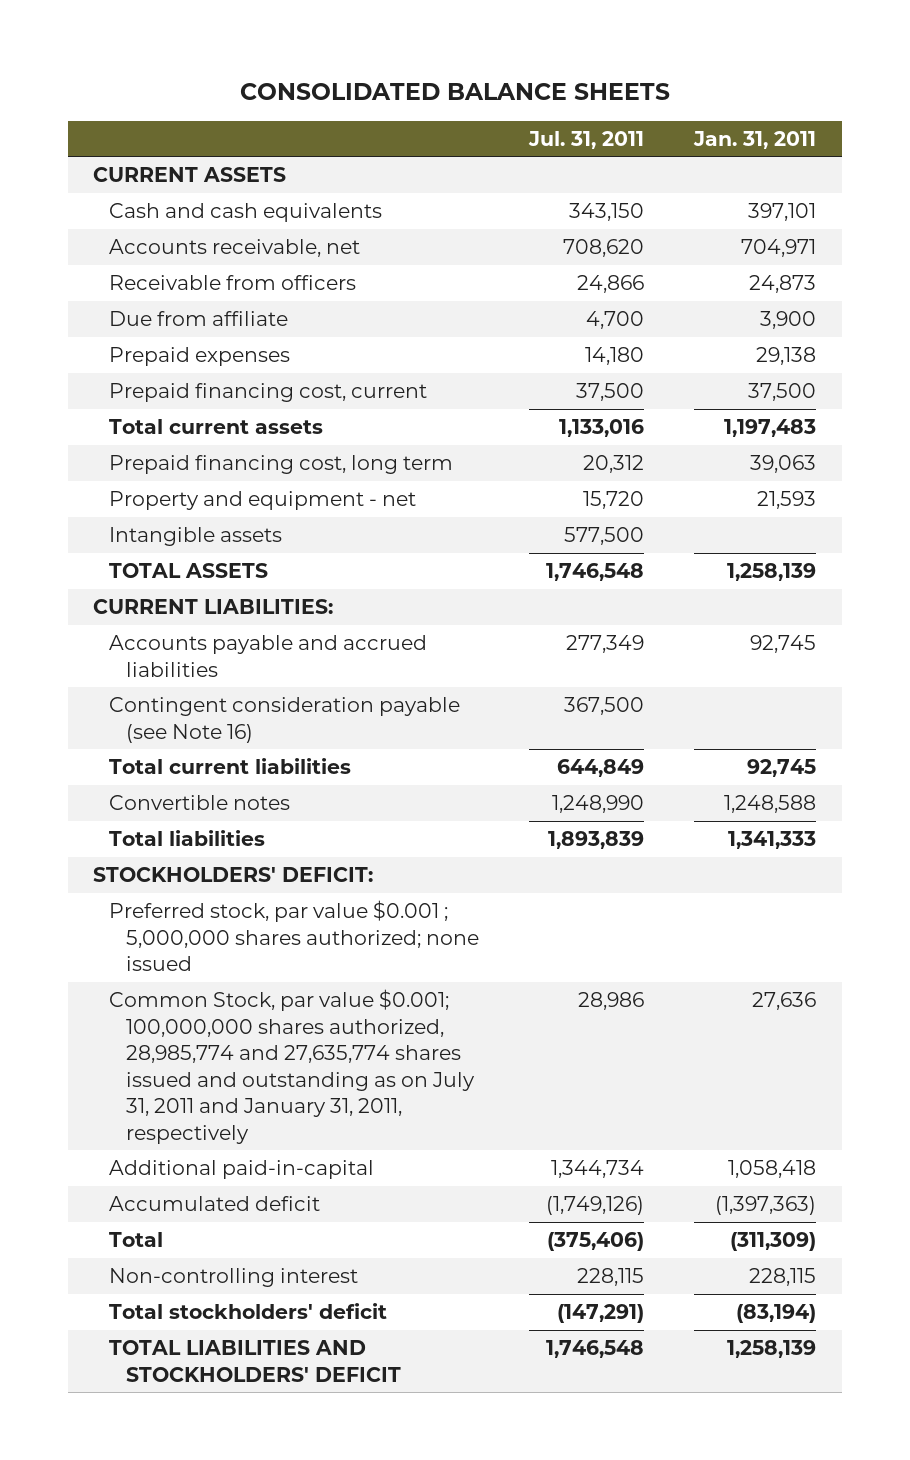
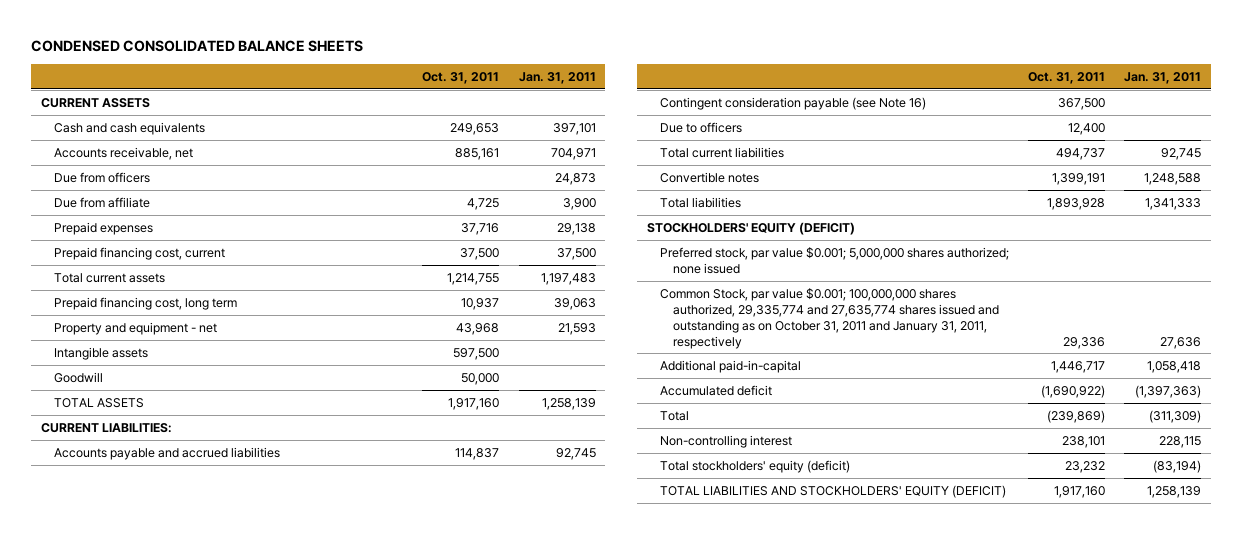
[239,83,670,101] CONSOLIDATED BALANCE SHEETS -> [31,40,364,53] CONDENSED CONSOLIDATED BALANCE SHEETS
[528,130,645,149] Jul. 31, 2011 -> none
none -> [422,71,500,84] Oct. 31, 2011
[109,275,357,291] Receivable from officers -> [54,171,151,183] Due from officers
none -> [54,371,104,383] Goodwill
none -> [659,121,742,133] Due to officers
[93,867,374,883] STOCKHOLDERS' DEFICIT: -> [646,221,855,235] STOCKHOLDERS' EQUITY (DEFICIT)
[109,900,479,972] Preferred stock, par value $0.001 ; 5,000,000 shares authorized; none issued -> [659,246,1009,274] Preferred stock, par value $0.001; 5,000,000 shares authorized; none issued
[109,989,475,1144] Common Stock, par value $0.001; 100,000,000 shares authorized, 28,985,774 and 27,635,774 shares issued and outstanding as on July 31, 2011 and January 31, 2011, respectively -> [659,287,999,349] Common Stock, par value $0.001; 100,000,000 shares authorized, 29,335,774 and 27,635,774 shares issued and outstanding as on October 31, 2011 and January 31, 2011, respectively
[109,1303,388,1320] Total stockholders' deficit -> [659,459,850,473] Total stockholders' equity (deficit)
[109,1340,401,1382] TOTAL LIABILITIES AND STOCKHOLDERS' DEFICIT -> [659,484,1006,498] TOTAL LIABILITIES AND STOCKHOLDERS' EQUITY (DEFICIT)

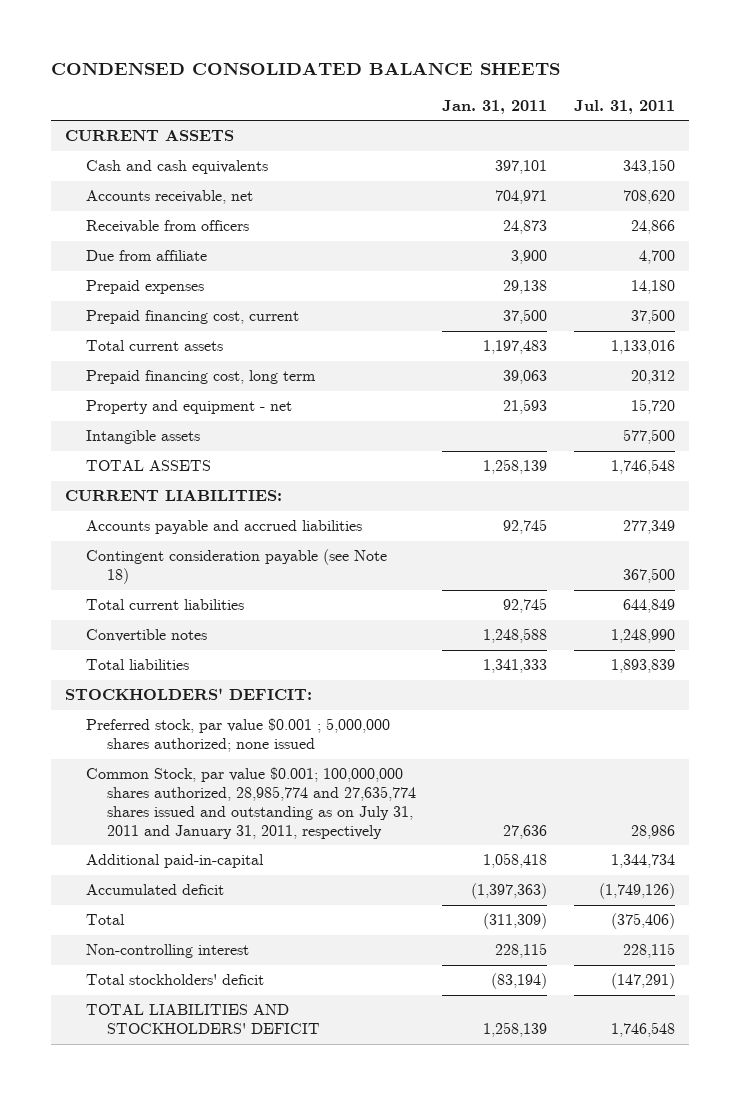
[422,71,500,84] Oct. 31, 2011 -> none
none -> [574,99,676,114] Jul. 31, 2011
[54,171,151,183] Due from officers -> [85,220,249,234] Receivable from officers
[54,371,104,383] Goodwill -> none
[659,121,742,133] Due to officers -> none
[659,96,926,110] Contingent consideration payable (see Note 16) -> [85,549,387,585] Contingent consideration payable (see Note 18)
[646,221,855,235] STOCKHOLDERS' EQUITY (DEFICIT) -> [64,688,312,701] STOCKHOLDERS' DEFICIT:
[659,246,1009,274] Preferred stock, par value $0.001; 5,000,000 shares authorized; none issued -> [85,718,390,753] Preferred stock, par value $0.001 ; 5,000,000 shares authorized; none issued
[659,287,999,349] Common Stock, par value $0.001; 100,000,000 shares authorized, 29,335,774 and 27,635,774 shares issued and outstanding as on October 31, 2011 and January 31, 2011, respectively -> [85,767,416,839] Common Stock, par value $0.001; 100,000,000 shares authorized, 28,985,774 and 27,635,774 shares issued and outstanding as on July 31, 2011 and January 31, 2011, respectively
[659,459,850,473] Total stockholders' equity (deficit) -> [85,974,264,986] Total stockholders' deficit
[659,484,1006,498] TOTAL LIABILITIES AND STOCKHOLDERS' EQUITY (DEFICIT) -> [85,1004,320,1035] TOTAL LIABILITIES AND STOCKHOLDERS' DEFICIT

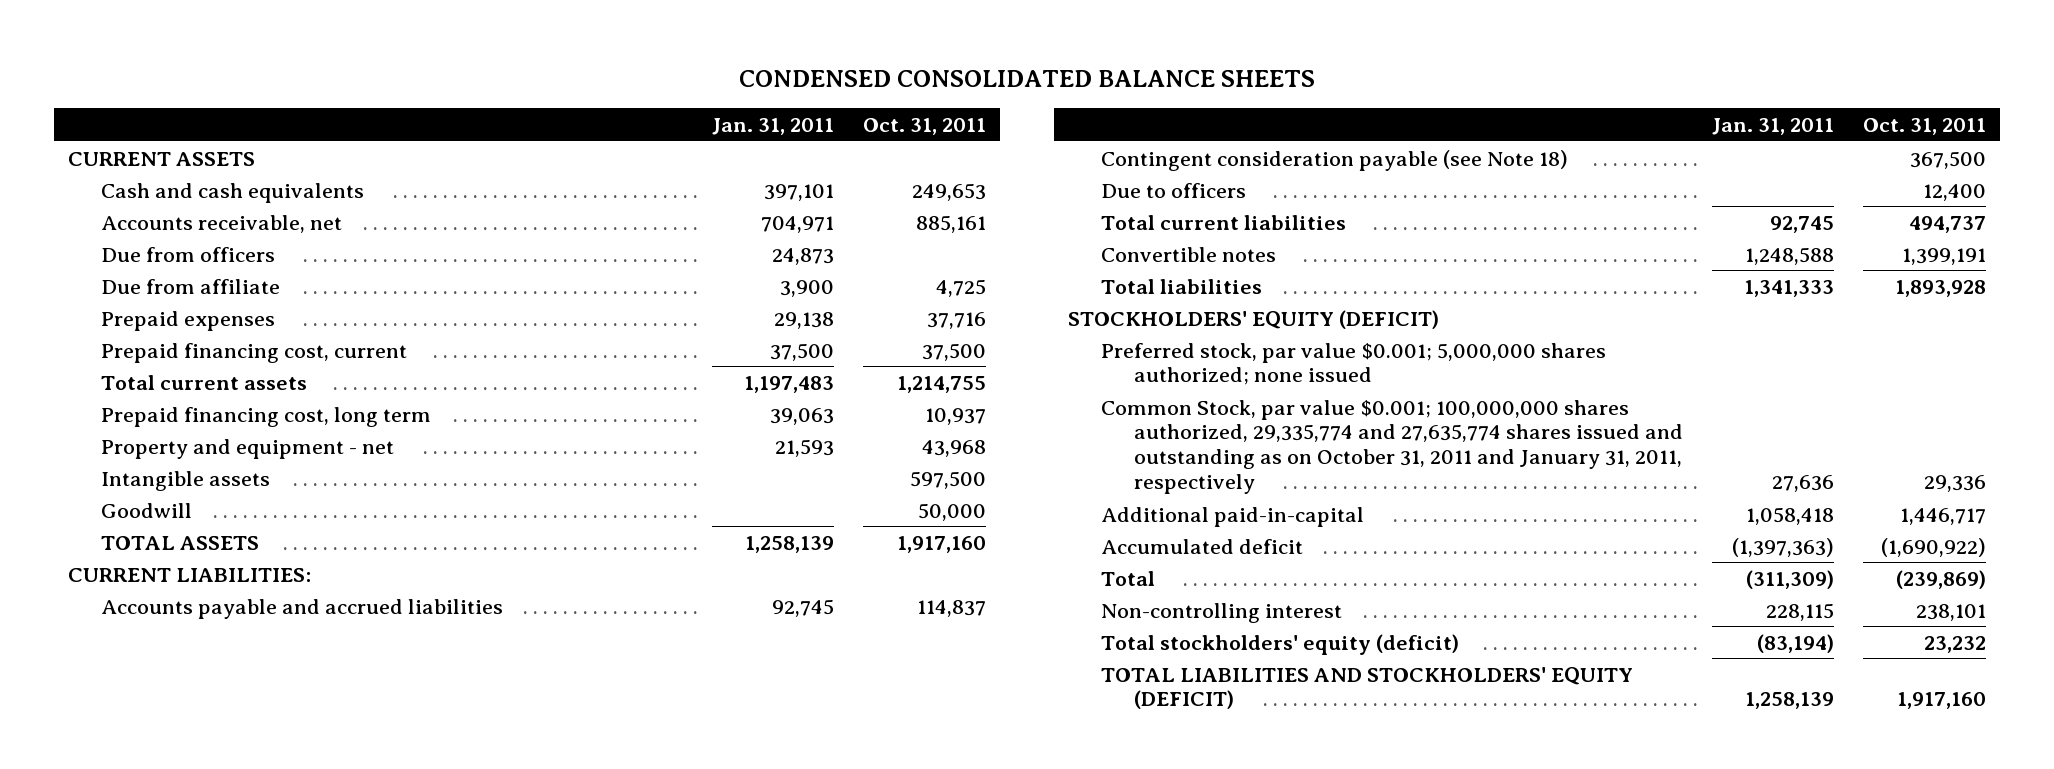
[574,99,676,114] Jul. 31, 2011 -> none
none -> [862,117,986,135] Oct. 31, 2011
[85,220,249,234] Receivable from officers -> [101,246,276,262] Due from officers
none -> [101,502,193,518] Goodwill
none -> [1101,182,1247,198] Due to officers
[64,688,312,701] STOCKHOLDERS' DEFICIT: -> [1068,309,1440,329] STOCKHOLDERS' EQUITY (DEFICIT)
[85,718,390,753] Preferred stock, par value $0.001 ; 5,000,000 shares authorized; none issued -> [1101,342,1607,386] Preferred stock, par value $0.001; 5,000,000 shares authorized; none issued
[85,767,416,839] Common Stock, par value $0.001; 100,000,000 shares authorized, 28,985,774 and 27,635,774 shares issued and outstanding as on July 31, 2011 and January 31, 2011, respectively -> [1101,399,1684,495] Common Stock, par value $0.001; 100,000,000 shares authorized, 29,335,774 and 27,635,774 shares issued and outstanding as on October 31, 2011 and January 31, 2011, respectively
[85,974,264,986] Total stockholders' deficit -> [1101,633,1460,655] Total stockholders' equity (deficit)
[85,1004,320,1035] TOTAL LIABILITIES AND STOCKHOLDERS' DEFICIT -> [1101,666,1634,710] TOTAL LIABILITIES AND STOCKHOLDERS' EQUITY (DEFICIT)

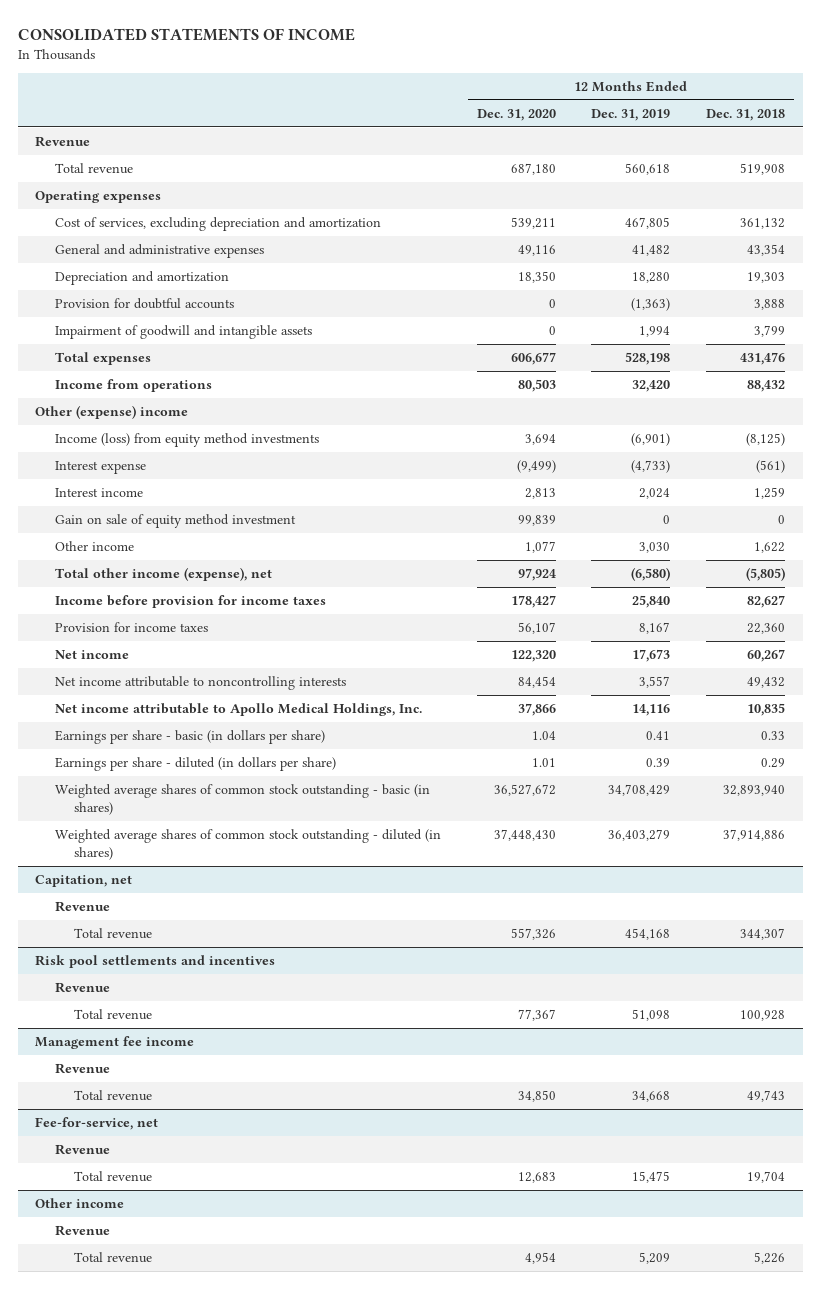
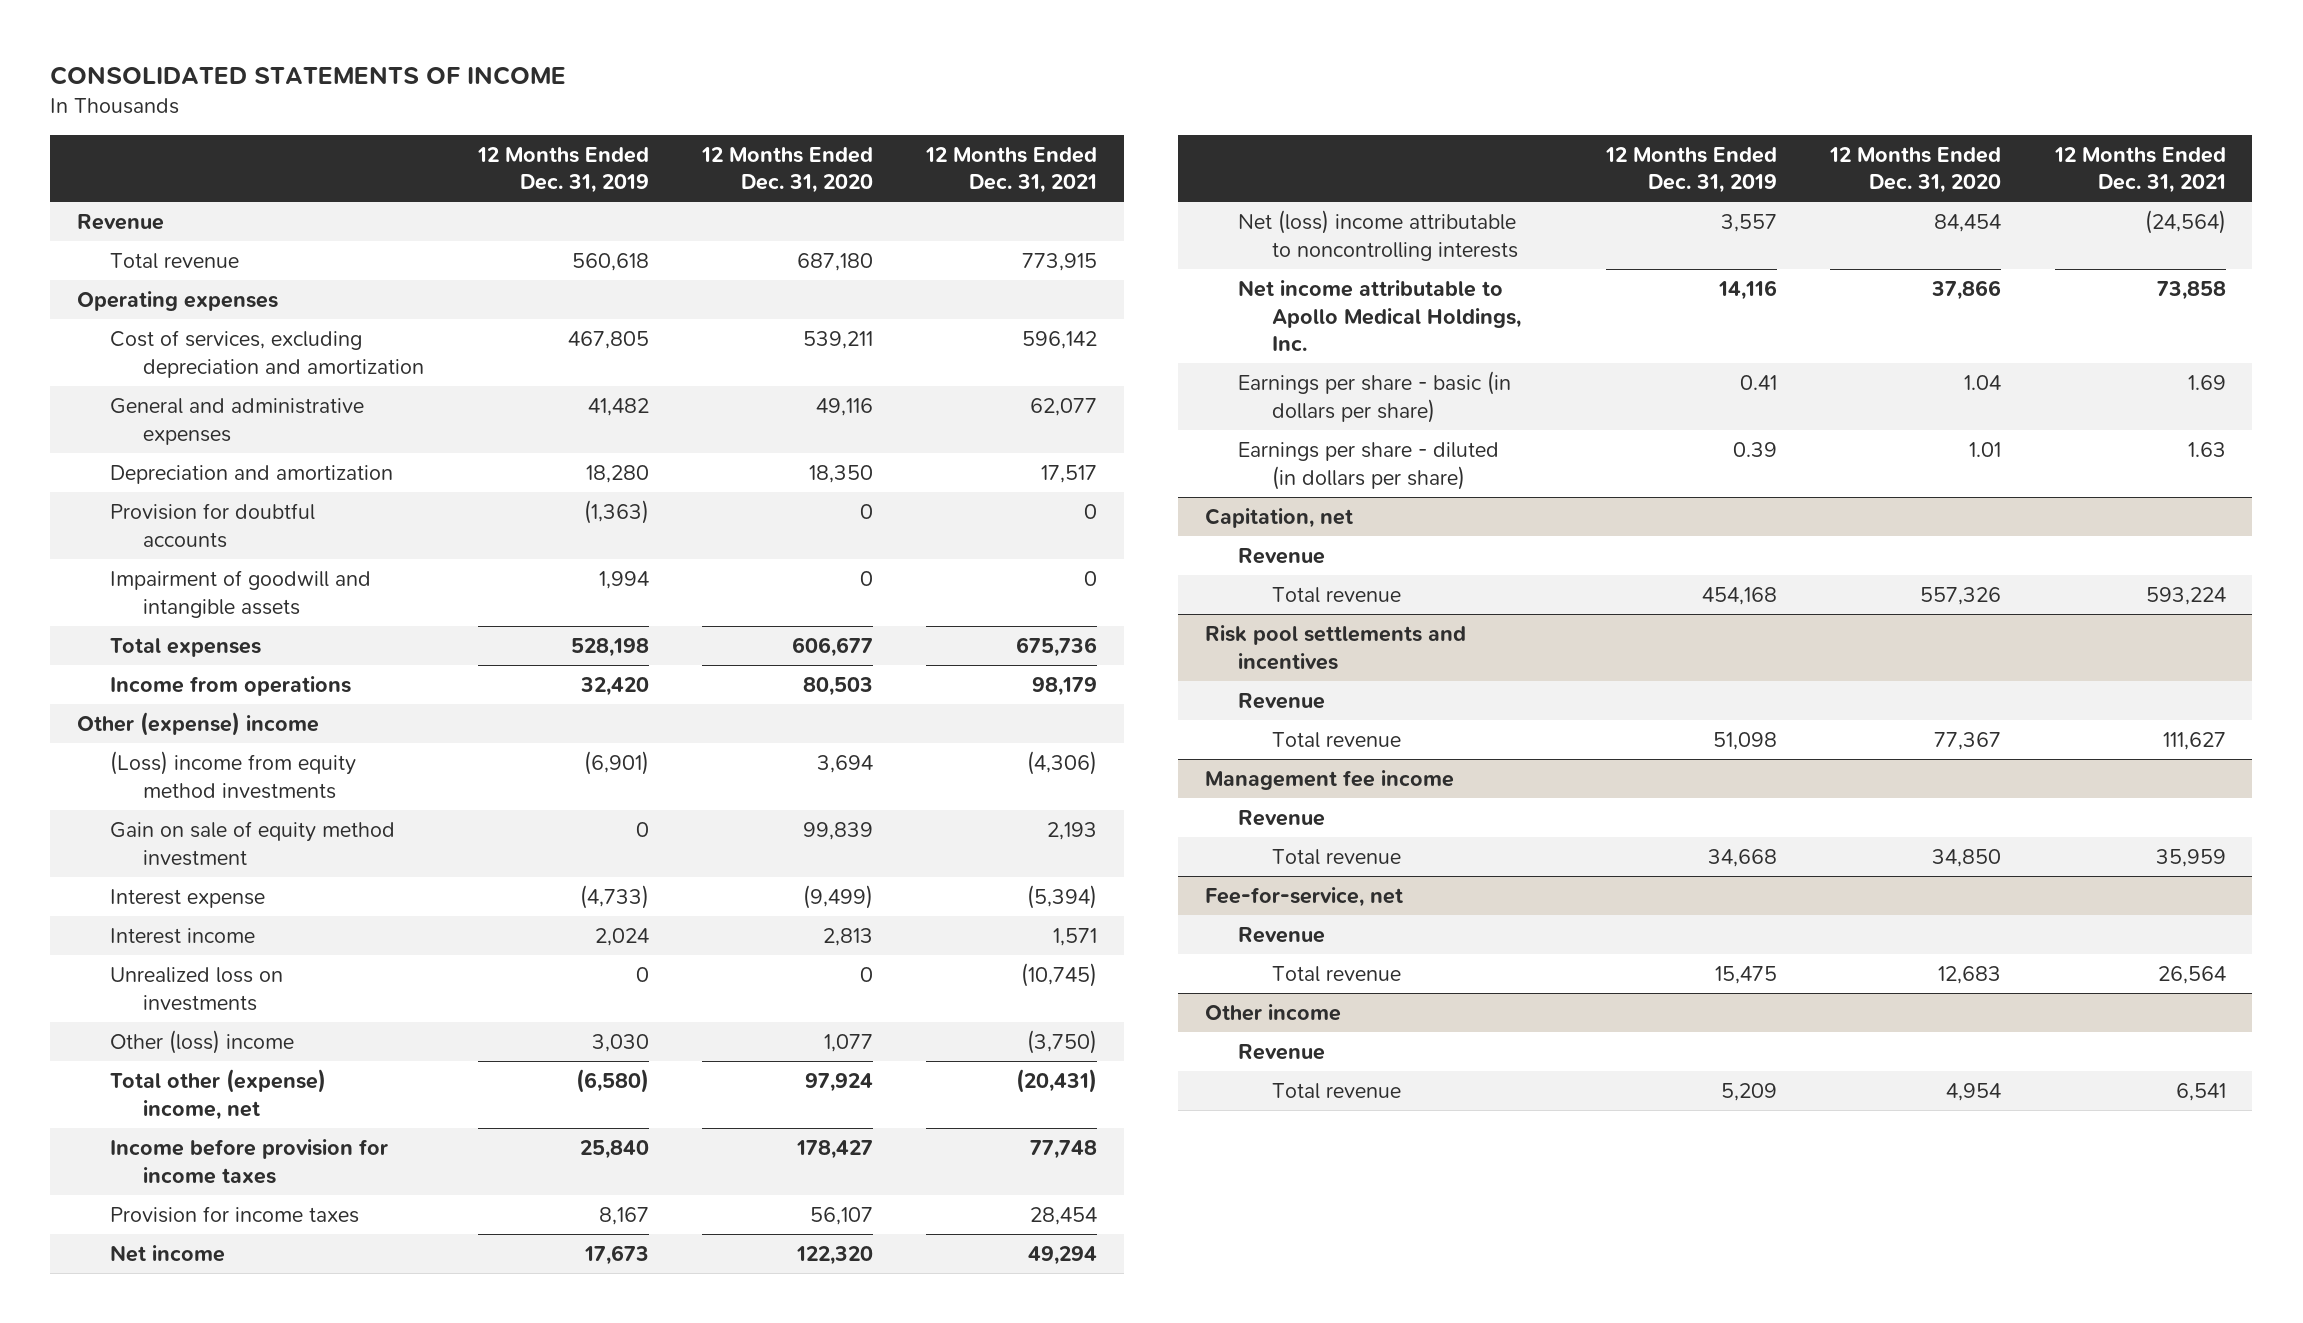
[705,109,785,122] Dec. 31, 2018 -> none
none -> [925,146,1098,194] 12 Months Ended Dec. 31, 2021
[54,433,319,448] Income (loss) from equity method investments -> [110,750,357,799] (Loss) income from equity method investments
[54,514,296,529] Gain on sale of equity method investment -> [110,820,396,866] Gain on sale of equity method investment
none -> [110,966,284,1011] Unrealized loss on investments
[54,541,134,552] Other income -> [110,1029,295,1054] Other (loss) income
[54,567,272,582] Total other income (expense), net -> [110,1068,327,1120] Total other (expense) income, net
[54,676,346,691] Net income attributable to noncontrolling interests -> [1238,209,1518,261] Net (loss) income attributable to noncontrolling interests
[54,784,430,815] Weighted average shares of common stock outstanding - basic (in shares) -> none
[54,829,441,860] Weighted average shares of common stock outstanding - diluted (in shares) -> none

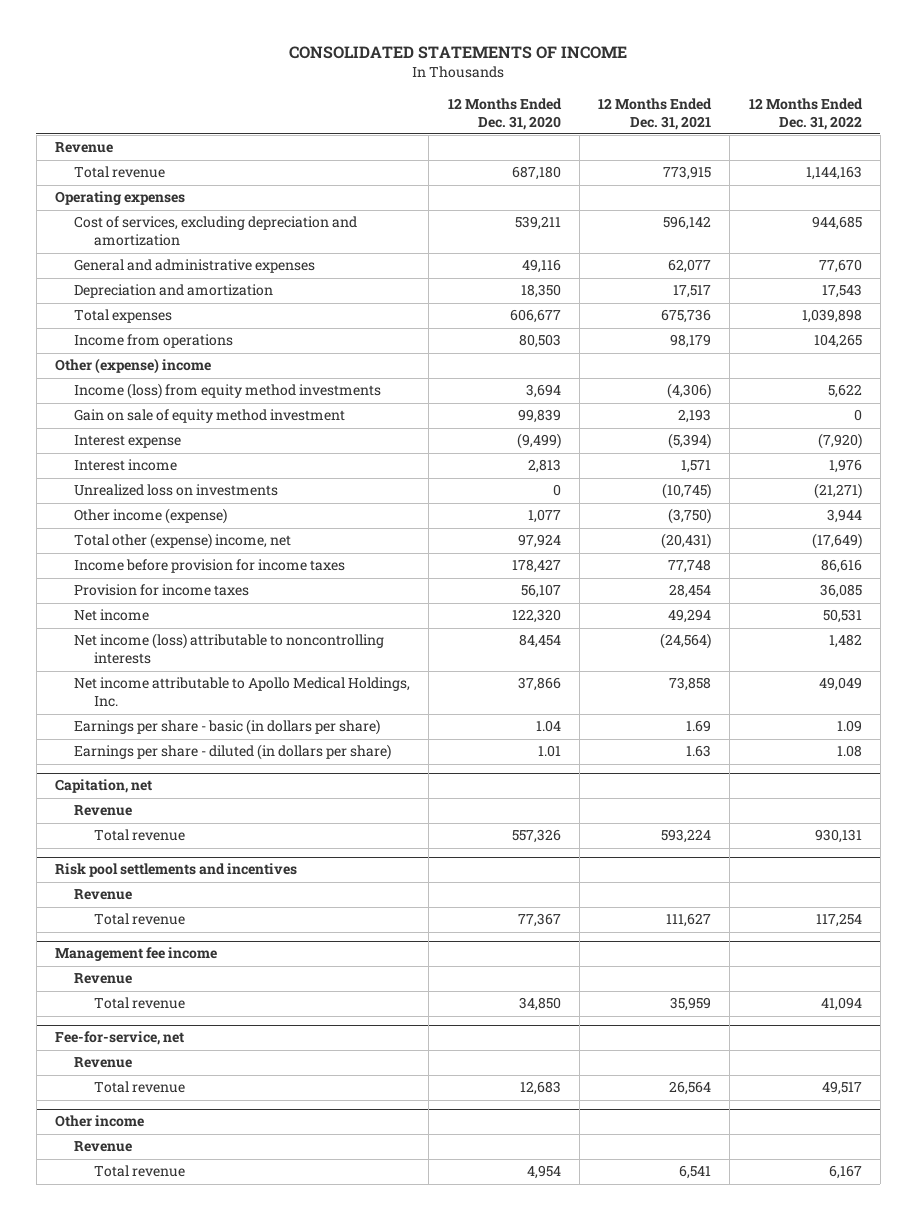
[476,146,649,194] 12 Months Ended Dec. 31, 2019 -> none
none -> [748,97,863,130] 12 Months Ended Dec. 31, 2022
[110,502,316,548] Provision for doubtful accounts -> none
[110,569,372,618] Impairment of goodwill and intangible assets -> none
[110,750,357,799] (Loss) income from equity method investments -> [74,383,382,400] Income (loss) from equity method investments
[110,1029,295,1054] Other (loss) income -> [74,508,228,525] Other income (expense)
[1238,209,1518,261] Net (loss) income attributable to noncontrolling interests -> [74,633,385,665] Net income (loss) attributable to noncontrolling interests

